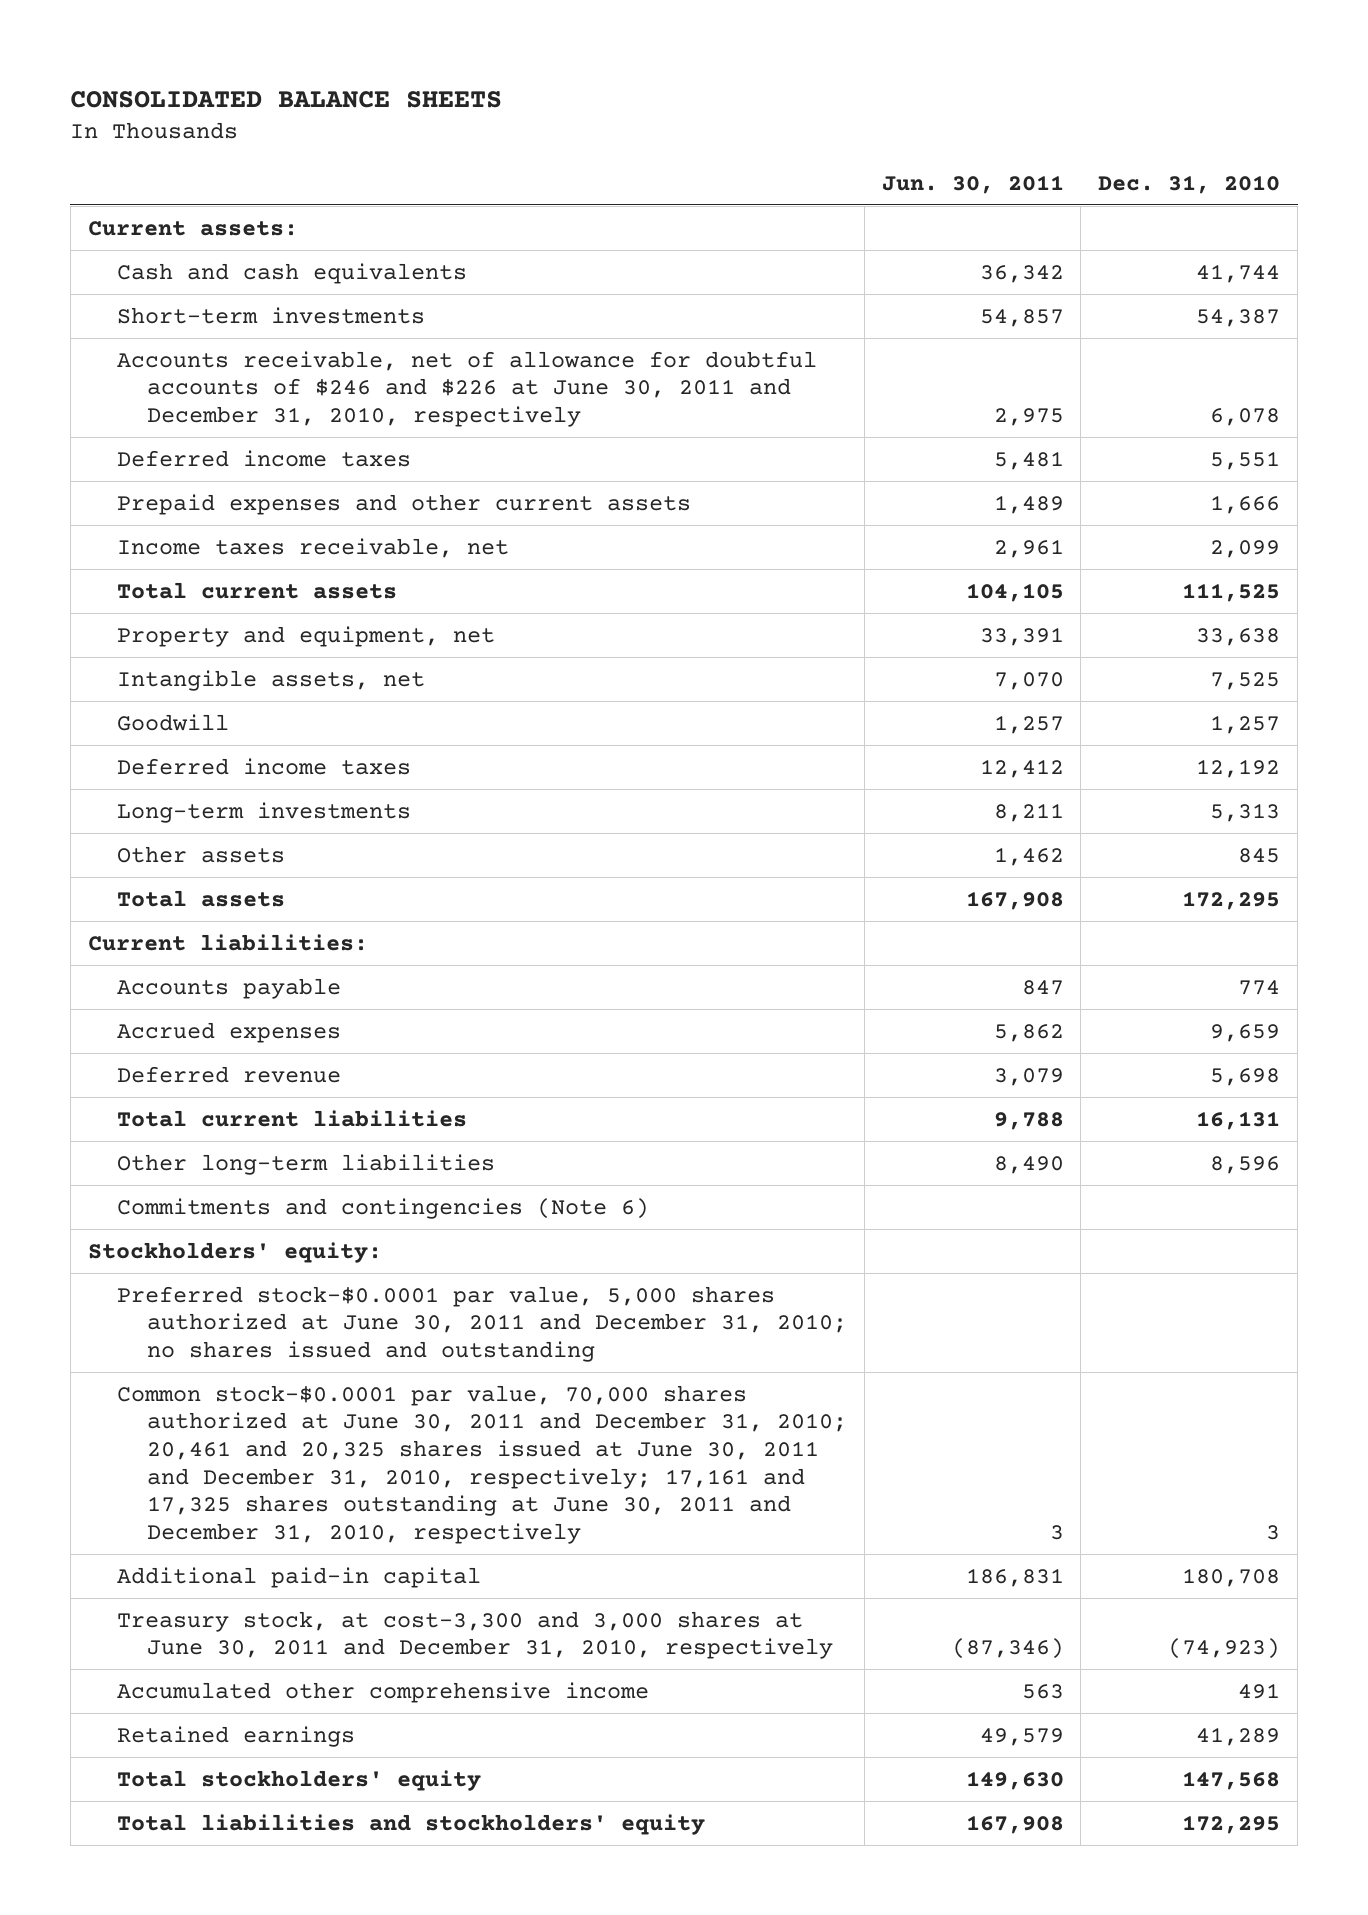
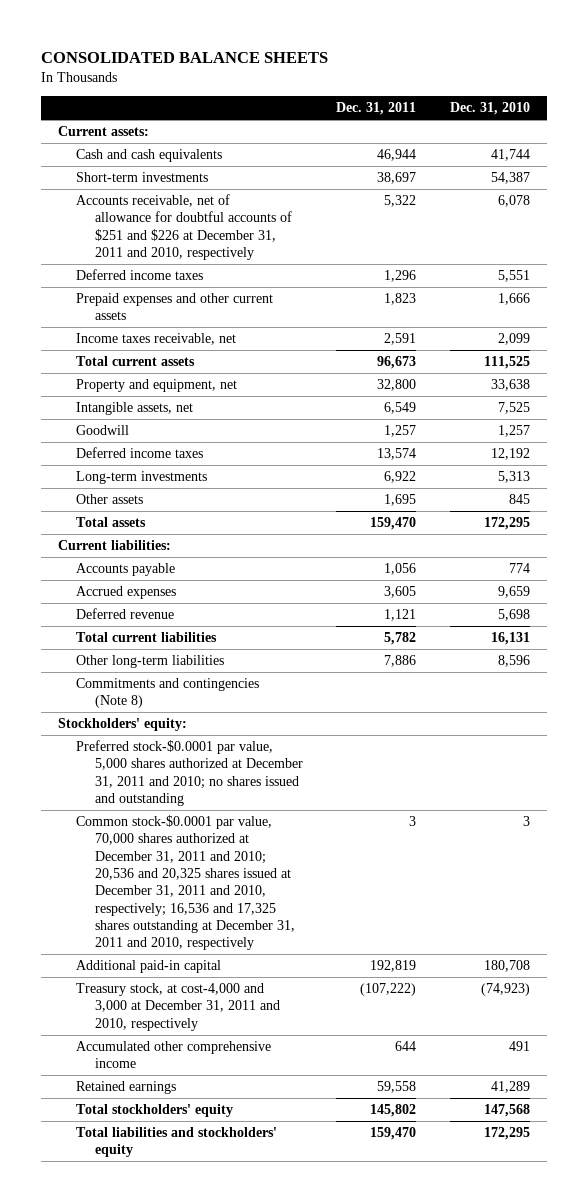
[881,174,1064,194] Jun. 30, 2011 -> none
none -> [336,102,417,116] Dec. 31, 2011
[117,350,818,427] Accounts receivable, net of allowance for doubtful accounts of $246 and $226 at June 30, 2011 and December 31, 2010, respectively -> [76,194,292,261] Accounts receivable, net of allowance for doubtful accounts of $251 and $226 at December 31, 2011 and 2010, respectively
[117,1197,650,1219] Commitments and contingencies (Note 6) -> [76,678,260,709] Commitments and contingencies (Note 8)
[117,1285,847,1362] Preferred stock-$0.0001 par value, 5,000 shares authorized at June 30, 2011 and December 31, 2010; no shares issued and outstanding -> [76,740,303,807] Preferred stock-$0.0001 par value, 5,000 shares authorized at December 31, 2011 and 2010; no shares issued and outstanding
[117,1384,847,1545] Common stock-$0.0001 par value, 70,000 shares authorized at June 30, 2011 and December 31, 2010; 20,461 and 20,325 shares issued at June 30, 2011 and December 31, 2010, respectively; 17,161 and 17,325 shares outstanding at June 30, 2011 and December 31, 2010, respectively -> [76,815,295,951] Common stock-$0.0001 par value, 70,000 shares authorized at December 31, 2011 and 2010; 20,536 and 20,325 shares issued at December 31, 2011 and 2010, respectively; 16,536 and 17,325 shares outstanding at December 31, 2011 and 2010, respectively
[117,1610,833,1660] Treasury stock, at cost-3,300 and 3,000 shares at June 30, 2011 and December 31, 2010, respectively -> [76,983,280,1031] Treasury stock, at cost-4,000 and 3,000 at December 31, 2011 and 2010, respectively

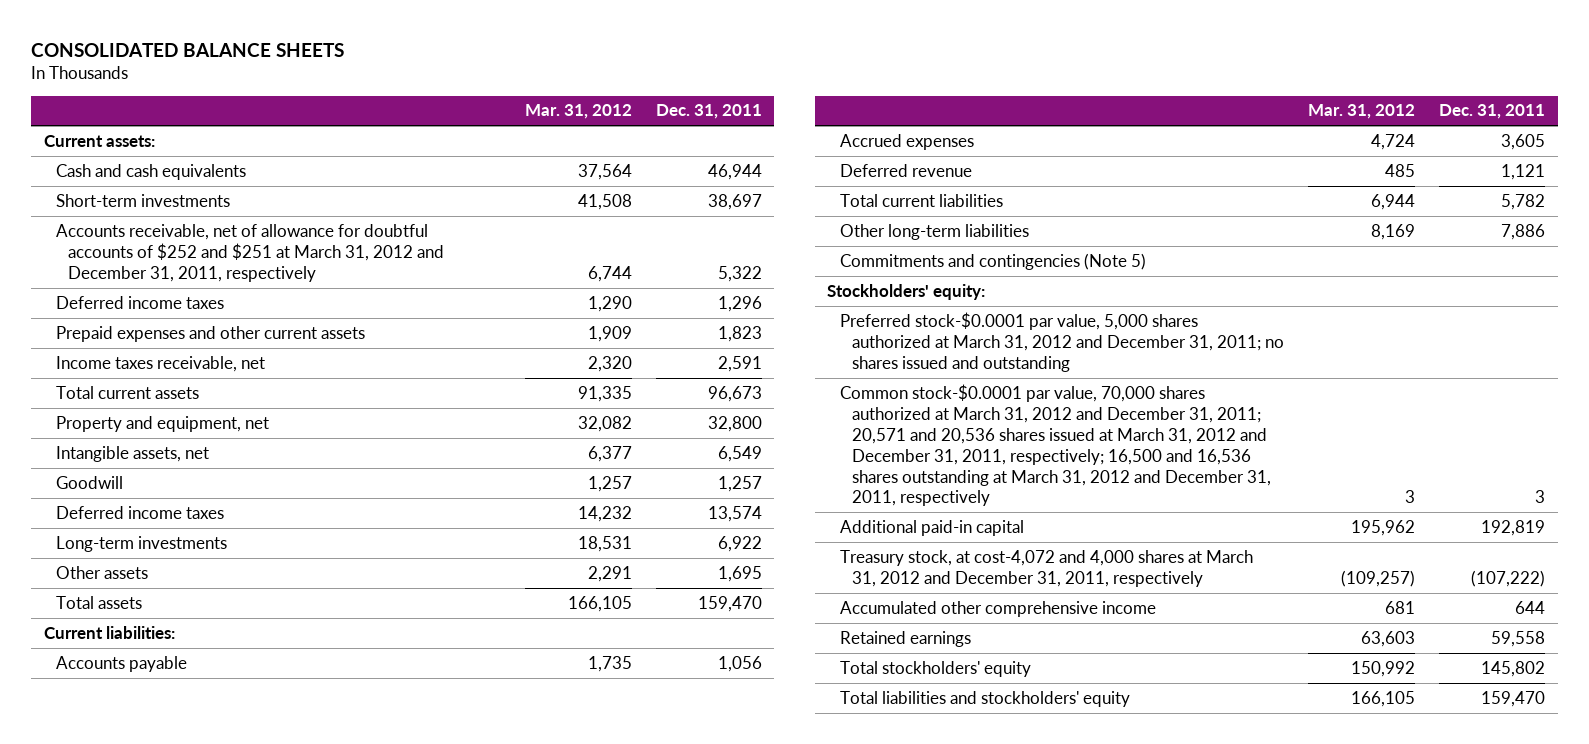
[450,102,531,116] Dec. 31, 2010 -> none
none -> [524,104,632,120] Mar. 31, 2012
[76,194,292,261] Accounts receivable, net of allowance for doubtful accounts of $251 and $226 at December 31, 2011 and 2010, respectively -> [55,223,445,282] Accounts receivable, net of allowance for doubtful accounts of $252 and $251 at March 31, 2012 and December 31, 2011, respectively
[76,678,260,709] Commitments and contingencies (Note 8) -> [839,252,1146,270] Commitments and contingencies (Note 5)
[76,740,303,807] Preferred stock-$0.0001 par value, 5,000 shares authorized at December 31, 2011 and 2010; no shares issued and outstanding -> [839,311,1284,372] Preferred stock-$0.0001 par value, 5,000 shares authorized at March 31, 2012 and December 31, 2011; no shares issued and outstanding
[76,815,295,951] Common stock-$0.0001 par value, 70,000 shares authorized at December 31, 2011 and 2010; 20,536 and 20,325 shares issued at December 31, 2011 and 2010, respectively; 16,536 and 17,325 shares outstanding at December 31, 2011 and 2010, respectively -> [839,383,1271,507] Common stock-$0.0001 par value, 70,000 shares authorized at March 31, 2012 and December 31, 2011; 20,571 and 20,536 shares issued at March 31, 2012 and December 31, 2011, respectively; 16,500 and 16,536 shares outstanding at March 31, 2012 and December 31, 2011, respectively
[76,983,280,1031] Treasury stock, at cost-4,000 and 3,000 at December 31, 2011 and 2010, respectively -> [839,549,1253,587] Treasury stock, at cost-4,072 and 4,000 shares at March 31, 2012 and December 31, 2011, respectively

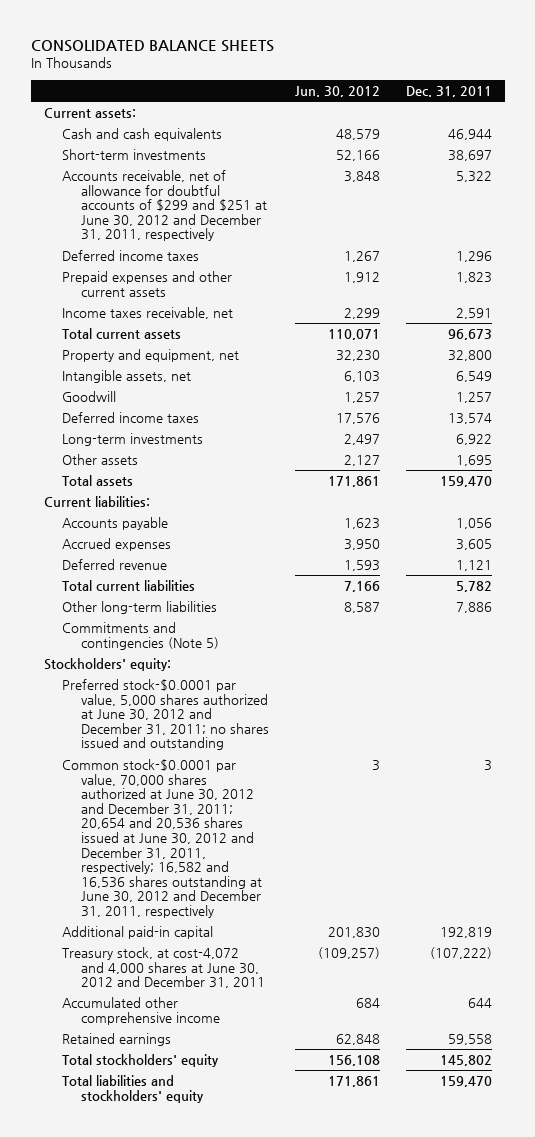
[524,104,632,120] Mar. 31, 2012 -> none
none -> [295,85,381,97] Jun. 30, 2012
[55,223,445,282] Accounts receivable, net of allowance for doubtful accounts of $252 and $251 at March 31, 2012 and December 31, 2011, respectively -> [62,170,268,242] Accounts receivable, net of allowance for doubtful accounts of $299 and $251 at June 30, 2012 and December 31, 2011, respectively
[839,311,1284,372] Preferred stock-$0.0001 par value, 5,000 shares authorized at March 31, 2012 and December 31, 2011; no shares issued and outstanding -> [62,679,270,751] Preferred stock-$0.0001 par value, 5,000 shares authorized at June 30, 2012 and December 31, 2011; no shares issued and outstanding
[839,383,1271,507] Common stock-$0.0001 par value, 70,000 shares authorized at March 31, 2012 and December 31, 2011; 20,571 and 20,536 shares issued at March 31, 2012 and December 31, 2011, respectively; 16,500 and 16,536 shares outstanding at March 31, 2012 and December 31, 2011, respectively -> [62,759,263,918] Common stock-$0.0001 par value, 70,000 shares authorized at June 30, 2012 and December 31, 2011; 20,654 and 20,536 shares issued at June 30, 2012 and December 31, 2011, respectively; 16,582 and 16,536 shares outstanding at June 30, 2012 and December 31, 2011, respectively
[839,549,1253,587] Treasury stock, at cost-4,072 and 4,000 shares at March 31, 2012 and December 31, 2011, respectively -> [62,947,266,989] Treasury stock, at cost-4,072 and 4,000 shares at June 30, 2012 and December 31, 2011

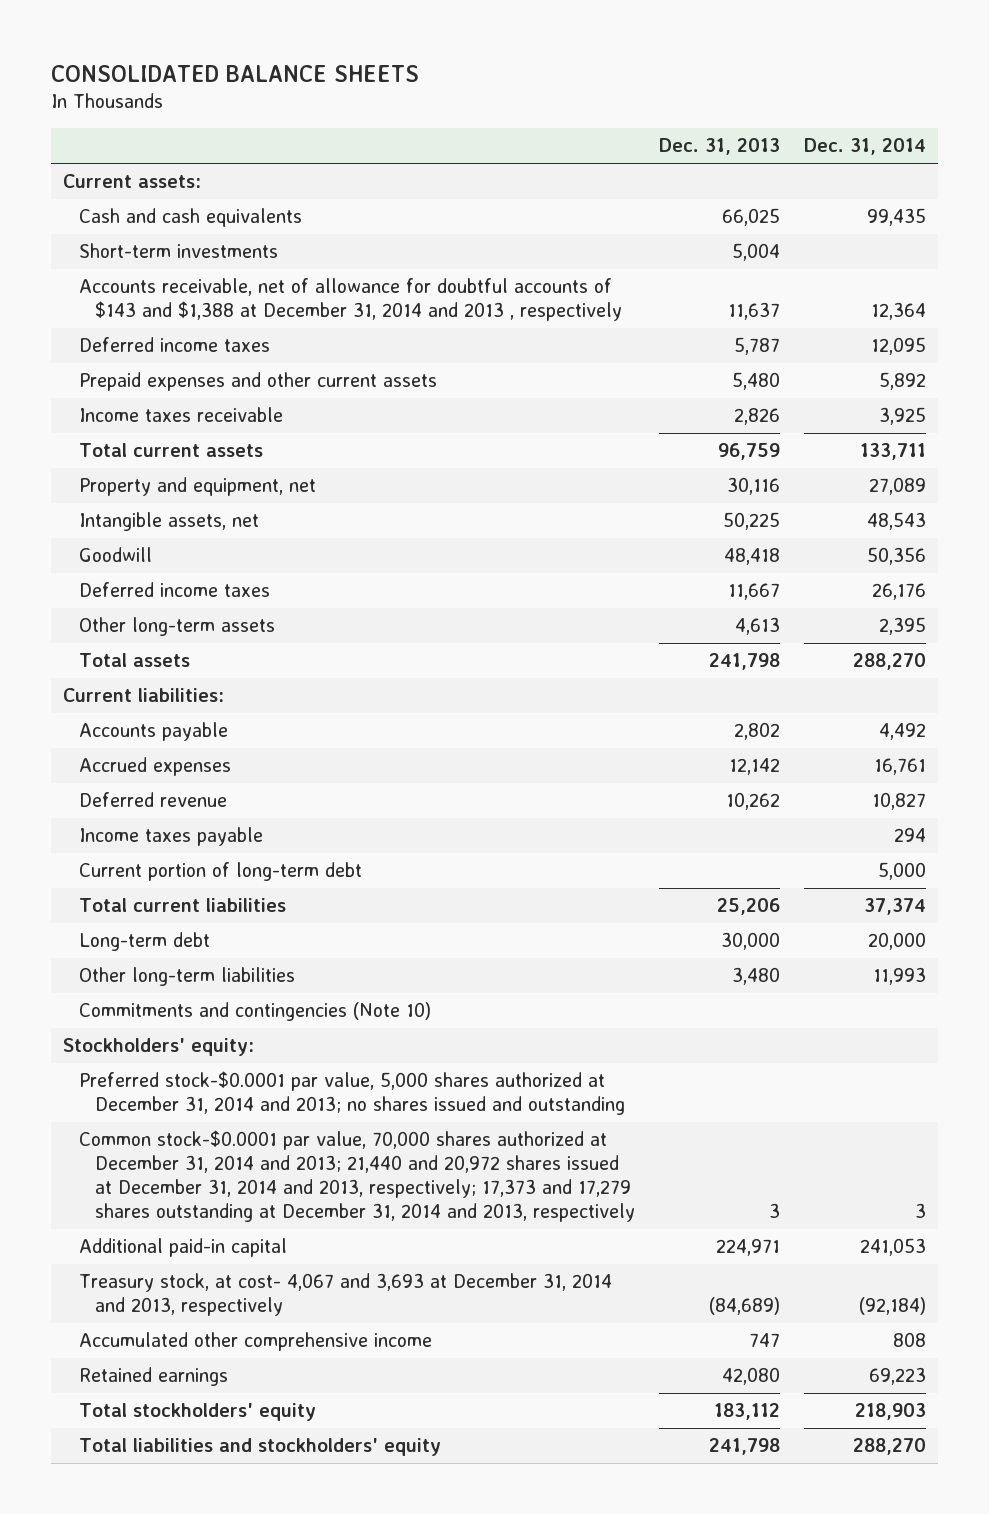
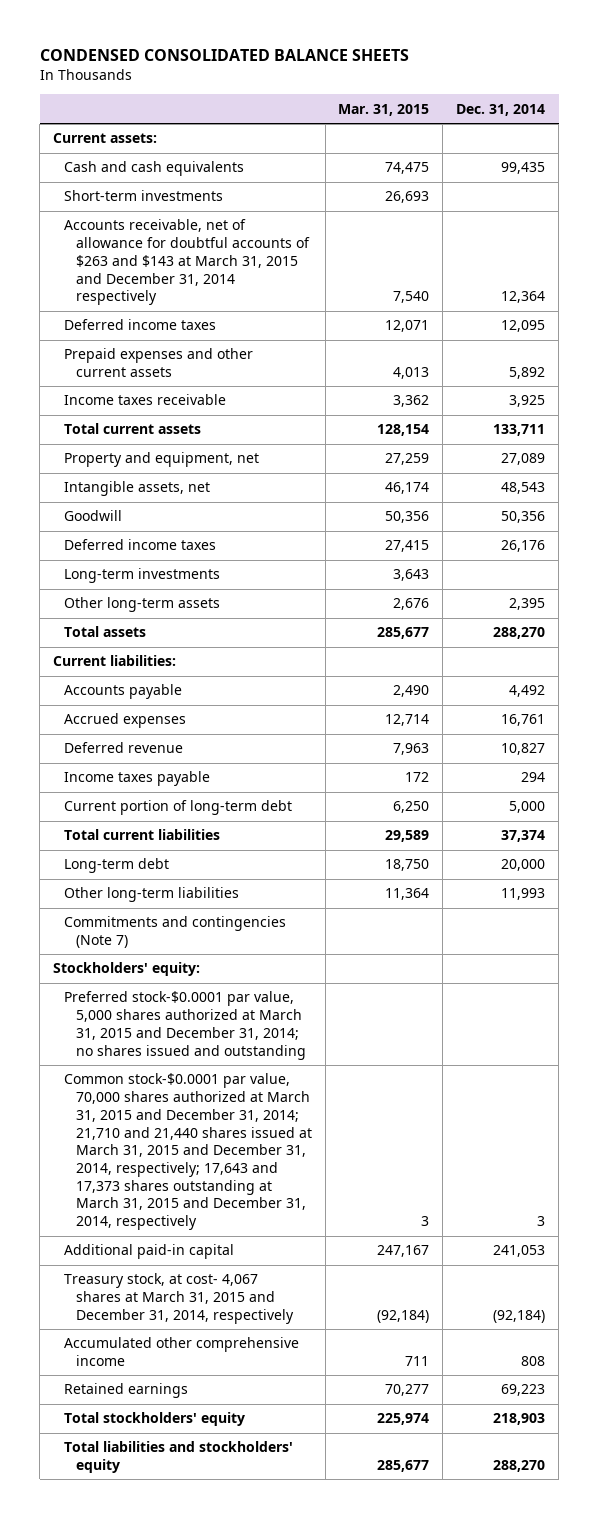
[50,64,419,82] CONSOLIDATED BALANCE SHEETS -> [39,49,409,62] CONDENSED CONSOLIDATED BALANCE SHEETS
[658,138,780,156] Dec. 31, 2013 -> none
none -> [338,103,430,116] Mar. 31, 2015
[78,278,622,322] Accounts receivable, net of allowance for doubtful accounts of $143 and $1,388 at December 31, 2014 and 2013 , respectively -> [64,219,310,306] Accounts receivable, net of allowance for doubtful accounts of $263 and $143 at March 31, 2015 and December 31, 2014 respectively
none -> [64,568,221,584] Long-term investments
[78,1002,431,1022] Commitments and contingencies (Note 10) -> [64,916,287,949] Commitments and contingencies (Note 7)
[78,1071,625,1116] Preferred stock-$0.0001 par value, 5,000 shares authorized at December 31, 2014 and 2013; no shares issued and outstanding -> [64,991,306,1060] Preferred stock-$0.0001 par value, 5,000 shares authorized at March 31, 2015 and December 31, 2014; no shares issued and outstanding
[78,1130,635,1223] Common stock-$0.0001 par value, 70,000 shares authorized at December 31, 2014 and 2013; 21,440 and 20,972 shares issued at December 31, 2014 and 2013, respectively; 17,373 and 17,279 shares outstanding at December 31, 2014 and 2013, respectively -> [64,1073,312,1231] Common stock-$0.0001 par value, 70,000 shares authorized at March 31, 2015 and December 31, 2014; 21,710 and 21,440 shares issued at March 31, 2015 and December 31, 2014, respectively; 17,643 and 17,373 shares outstanding at March 31, 2015 and December 31, 2014, respectively
[78,1273,612,1317] Treasury stock, at cost- 4,067 and 3,693 at December 31, 2014 and 2013, respectively -> [64,1273,294,1324] Treasury stock, at cost- 4,067 shares at March 31, 2015 and December 31, 2014, respectively

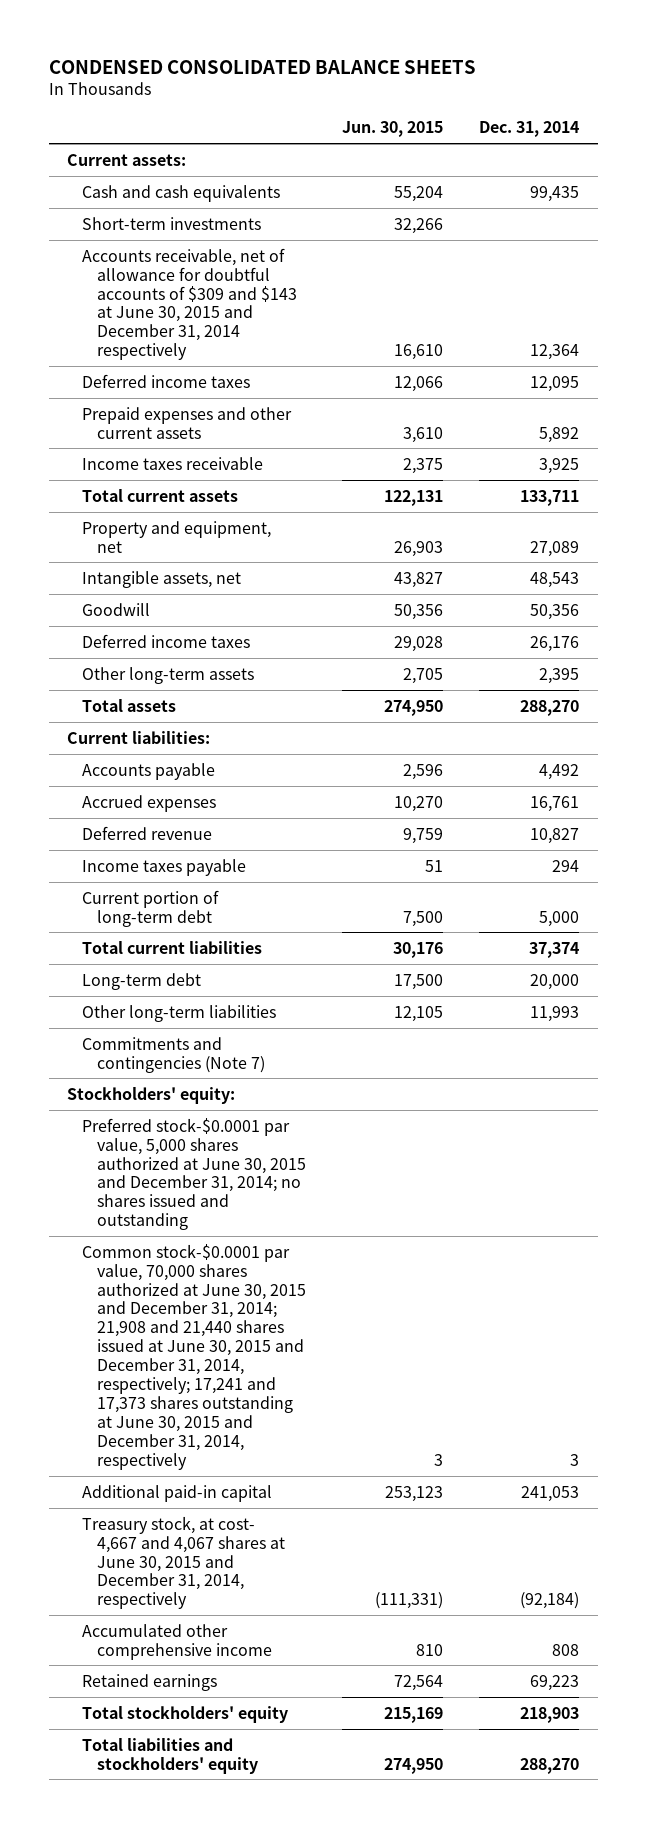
[338,103,430,116] Mar. 31, 2015 -> none
none -> [342,121,444,138] Jun. 30, 2015
[64,219,310,306] Accounts receivable, net of allowance for doubtful accounts of $263 and $143 at March 31, 2015 and December 31, 2014 respectively -> [81,247,298,361] Accounts receivable, net of allowance for doubtful accounts of $309 and $143 at June 30, 2015 and December 31, 2014 respectively
[64,568,221,584] Long-term investments -> none
[64,991,306,1060] Preferred stock-$0.0001 par value, 5,000 shares authorized at March 31, 2015 and December 31, 2014; no shares issued and outstanding -> [81,1117,307,1231] Preferred stock-$0.0001 par value, 5,000 shares authorized at June 30, 2015 and December 31, 2014; no shares issued and outstanding
[64,1073,312,1231] Common stock-$0.0001 par value, 70,000 shares authorized at March 31, 2015 and December 31, 2014; 21,710 and 21,440 shares issued at March 31, 2015 and December 31, 2014, respectively; 17,643 and 17,373 shares outstanding at March 31, 2015 and December 31, 2014, respectively -> [81,1243,307,1471] Common stock-$0.0001 par value, 70,000 shares authorized at June 30, 2015 and December 31, 2014; 21,908 and 21,440 shares issued at June 30, 2015 and December 31, 2014, respectively; 17,241 and 17,373 shares outstanding at June 30, 2015 and December 31, 2014, respectively
[64,1273,294,1324] Treasury stock, at cost- 4,067 shares at March 31, 2015 and December 31, 2014, respectively -> [81,1515,286,1610] Treasury stock, at cost- 4,667 and 4,067 shares at June 30, 2015 and December 31, 2014, respectively

